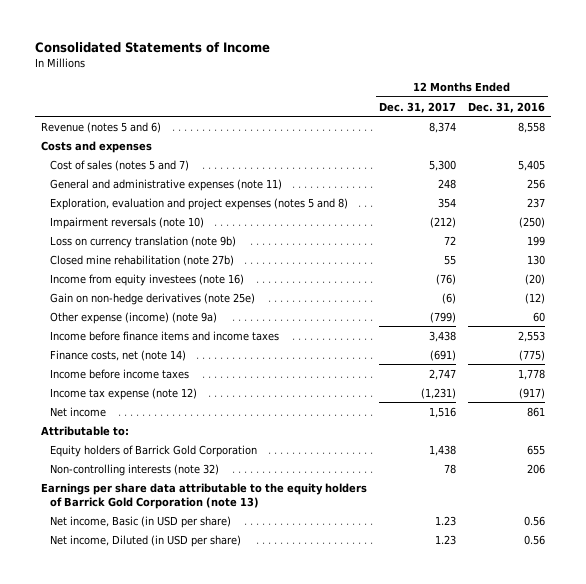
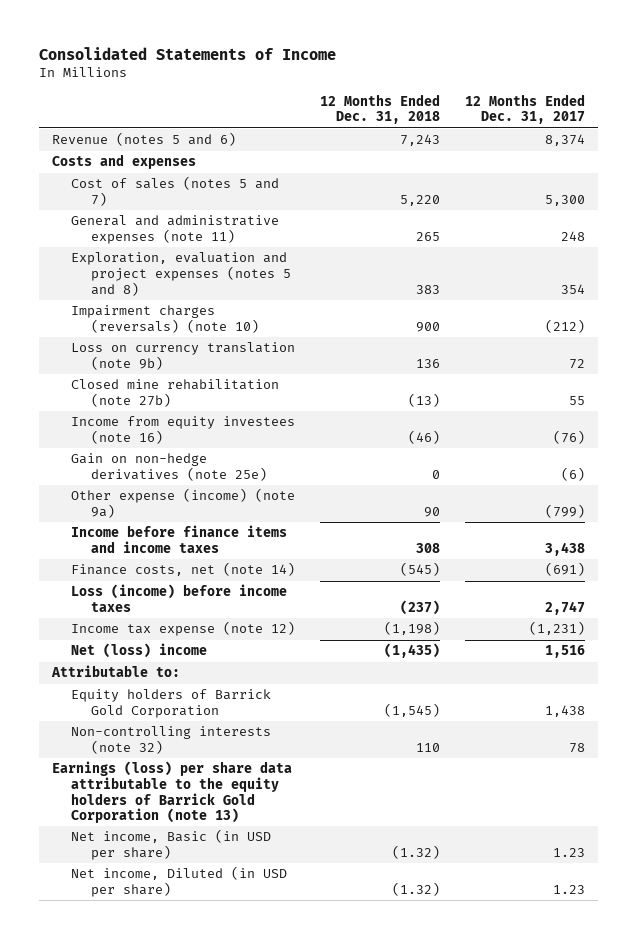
[468,101,546,113] Dec. 31, 2016 -> none
none -> [320,93,441,125] 12 Months Ended Dec. 31, 2018
[50,216,205,229] Impairment reversals (note 10) -> [71,305,259,333] Impairment charges (reversals) (note 10)
[50,368,190,379] Income before income taxes -> [71,584,288,612] Loss (income) before income taxes
[50,406,107,417] Net income -> [71,643,208,659] Net (loss) income
[41,482,368,509] Earnings per share data attributable to the equity holders of Barrick Gold Corporation (note 13) -> [51,761,292,824] Earnings (loss) per share data attributable to the equity holders of Barrick Gold Corporation (note 13)

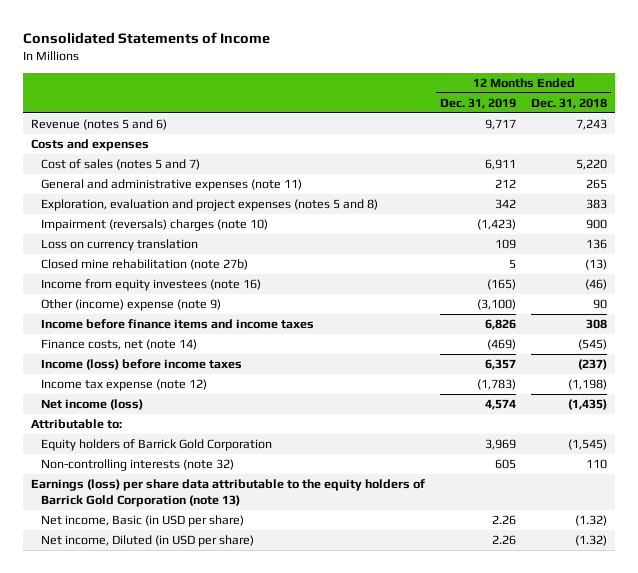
[465,93,586,125] 12 Months Ended Dec. 31, 2017 -> none
none -> [439,98,516,110] Dec. 31, 2019
[71,305,259,333] Impairment charges (reversals) (note 10) -> [41,219,269,232] Impairment (reversals) charges (note 10)
[71,342,296,370] Loss on currency translation (note 9b) -> [41,239,199,252] Loss on currency translation
[71,453,267,481] Gain on non-hedge derivatives (note 25e) -> none
[71,488,296,518] Other expense (income) (note 9a) -> [41,299,222,312] Other (income) expense (note 9)
[71,584,288,612] Loss (income) before income taxes -> [41,359,243,371] Income (loss) before income taxes
[71,643,208,659] Net (loss) income -> [41,399,144,411] Net income (loss)

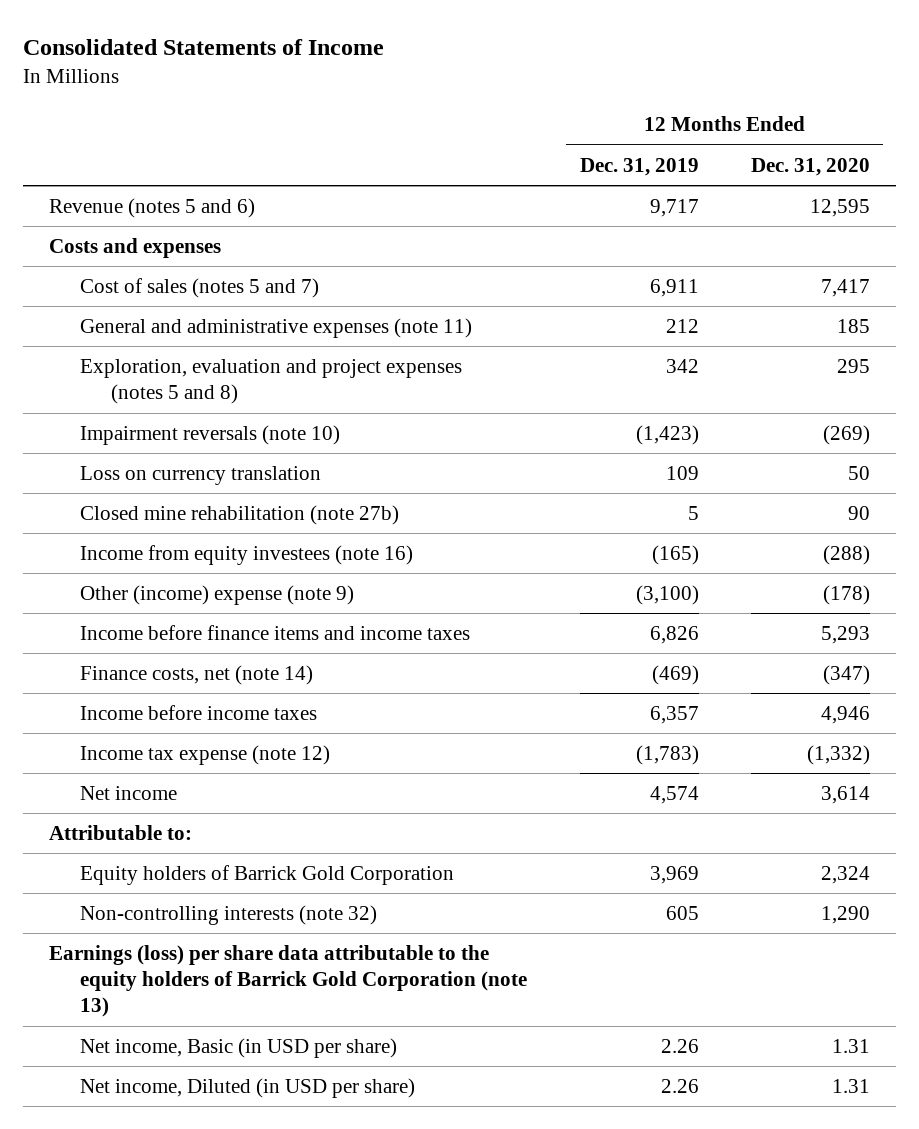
[531,98,608,110] Dec. 31, 2018 -> none
none -> [750,157,870,176] Dec. 31, 2020
[41,219,269,232] Impairment (reversals) charges (note 10) -> [80,424,341,445] Impairment reversals (note 10)
[41,359,243,371] Income (loss) before income taxes -> [80,704,318,720] Income before income taxes
[41,399,144,411] Net income (loss) -> [80,785,178,800] Net income

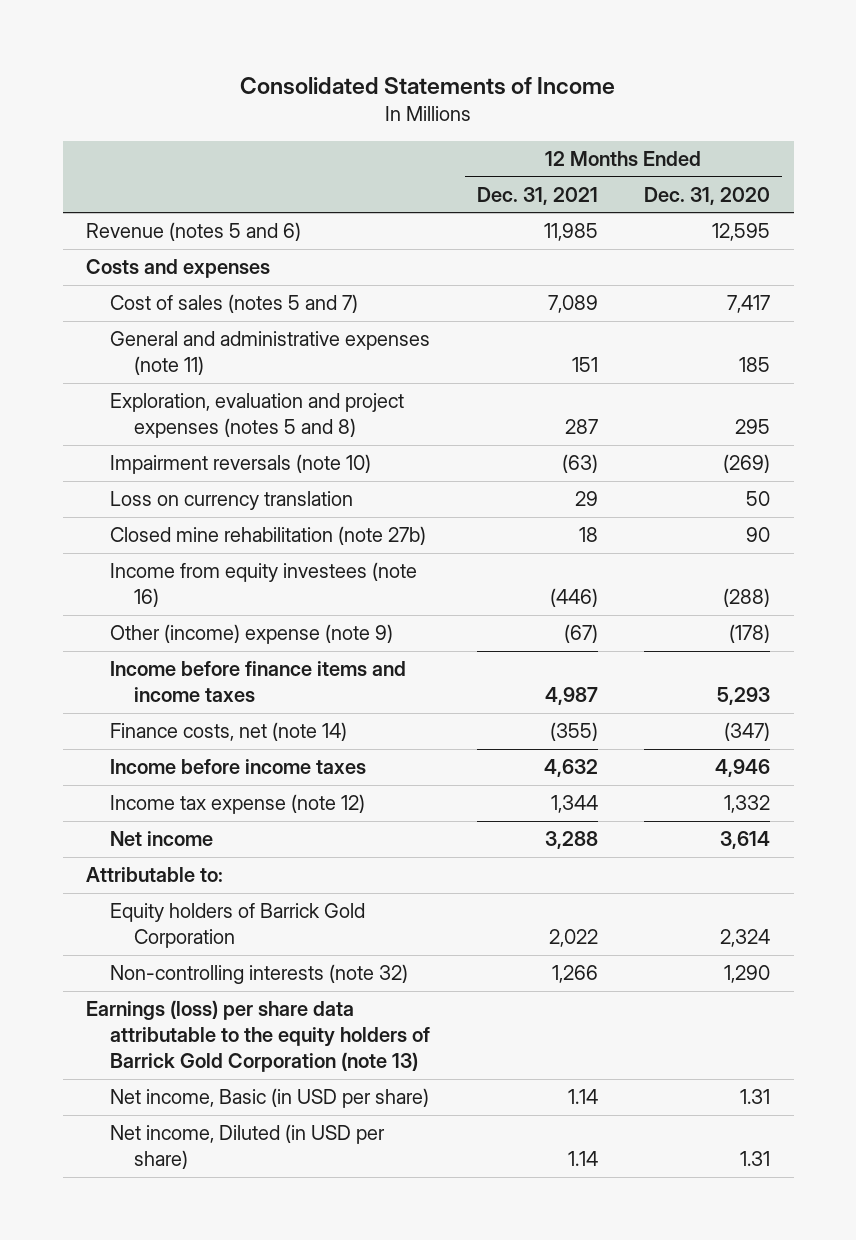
[579,157,699,176] Dec. 31, 2019 -> none
none -> [476,186,598,205] Dec. 31, 2021
[806,744,870,765] (1,332) -> [724,795,771,814] 1,332

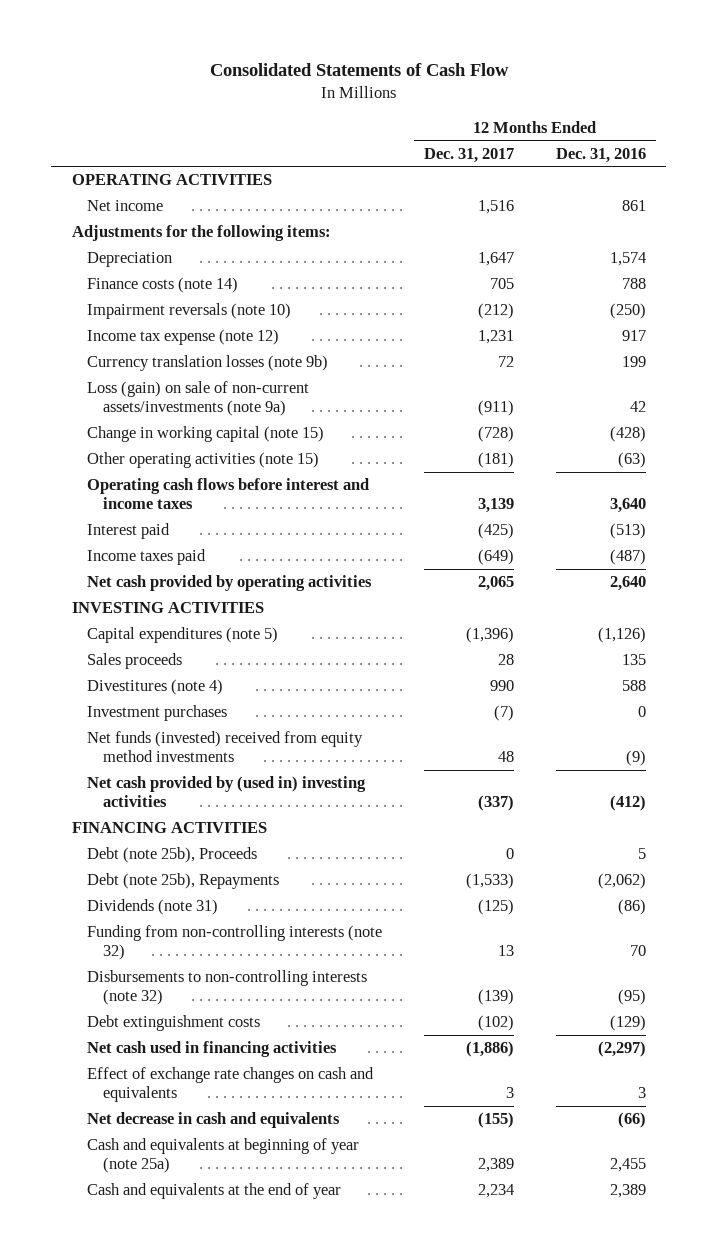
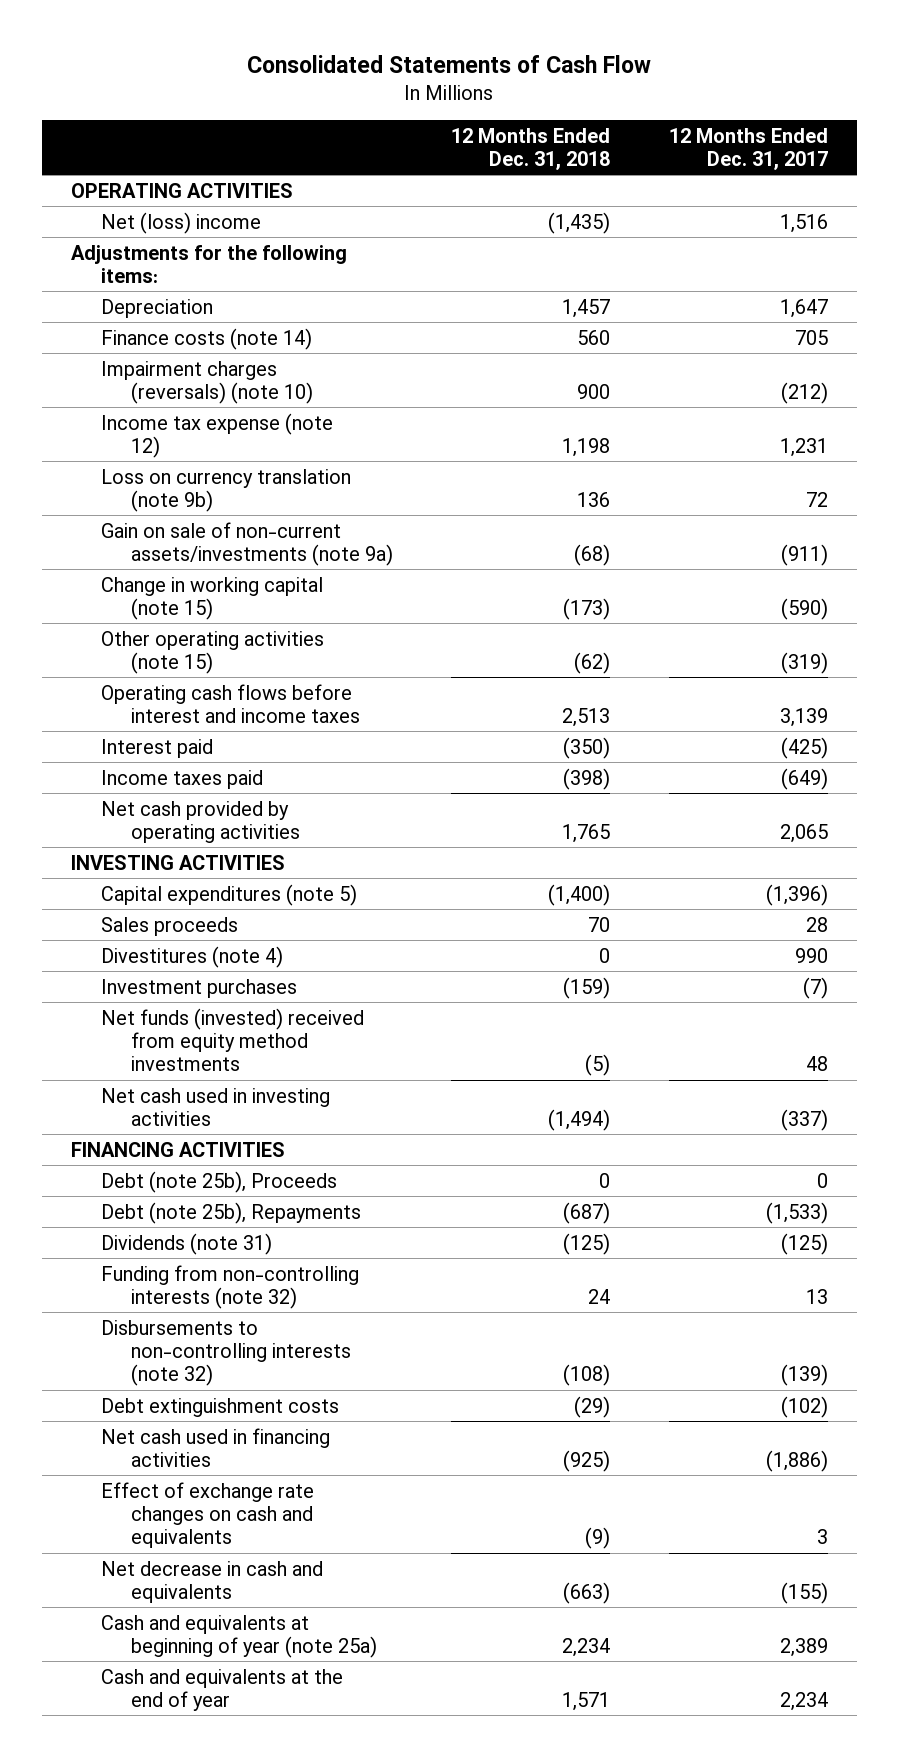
[555,147,646,163] Dec. 31, 2016 -> none
none -> [451,127,611,171] 12 Months Ended Dec. 31, 2018
[87,200,164,212] Net income -> [100,211,261,234] Net (loss) income
[87,303,292,320] Impairment reversals (note 10) -> [100,360,313,404] Impairment charges (reversals) (note 10)
[87,355,329,372] Currency translation losses (note 9b) -> [100,468,351,512] Loss on currency translation (note 9b)
[87,381,310,417] Loss (gain) on sale of non-current assets/investments (note 9a) -> [100,521,393,566] Gain on sale of non-current assets/investments (note 9a)
[477,426,514,443] (728) -> [780,597,828,620] (590)
[477,452,514,469] (181) -> [780,651,828,674] (319)
[87,776,367,808] Net cash provided by (used in) investing activities -> [100,1087,330,1126] Net cash used in investing activities

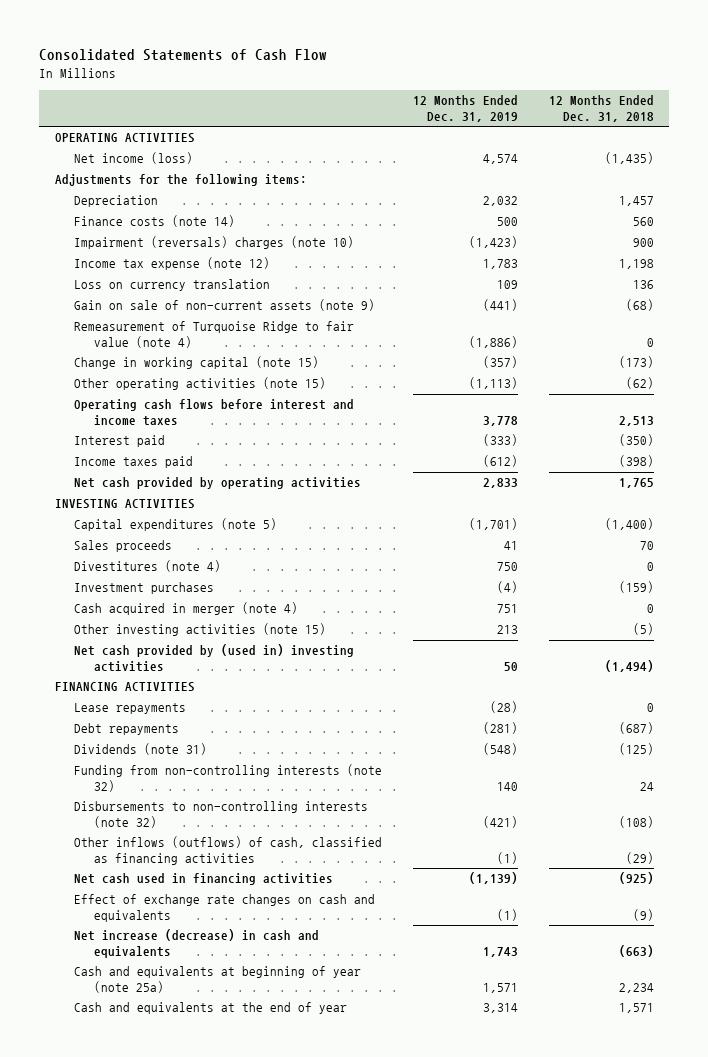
[668,127,828,171] 12 Months Ended Dec. 31, 2017 -> none
none -> [412,95,518,123] 12 Months Ended Dec. 31, 2019
[100,211,261,234] Net (loss) income -> [74,152,194,165] Net income (loss)
[100,360,313,404] Impairment charges (reversals) (note 10) -> [74,236,355,250] Impairment (reversals) charges (note 10)
[100,468,351,512] Loss on currency translation (note 9b) -> [74,279,271,292] Loss on currency translation
[100,521,393,566] Gain on sale of non-current assets/investments (note 9a) -> [74,299,376,312] Gain on sale of non-current assets (note 9)
none -> [74,321,355,349] Remeasurement of Turquoise Ridge to fair value (note 4)
[100,1007,364,1072] Net funds (invested) received from equity method investments -> none
none -> [74,602,299,616] Cash acquired in merger (note 4)
none -> [74,623,327,637] Other investing activities (note 15)
[100,1087,330,1126] Net cash used in investing activities -> [74,644,355,673] Net cash provided by (used in) investing activities
[100,1170,337,1193] Debt (note 25b), Proceeds -> none
none -> [74,703,187,715] Lease repayments
[100,1201,361,1224] Debt (note 25b), Repayments -> [74,723,180,736] Debt repayments
[100,1397,339,1417] Debt extinguishment costs -> none
none -> [74,836,383,866] Other inflows (outflows) of cash, classified as financing activities
[100,1560,323,1603] Net decrease in cash and equivalents -> [74,929,320,959] Net increase (decrease) in cash and equivalents

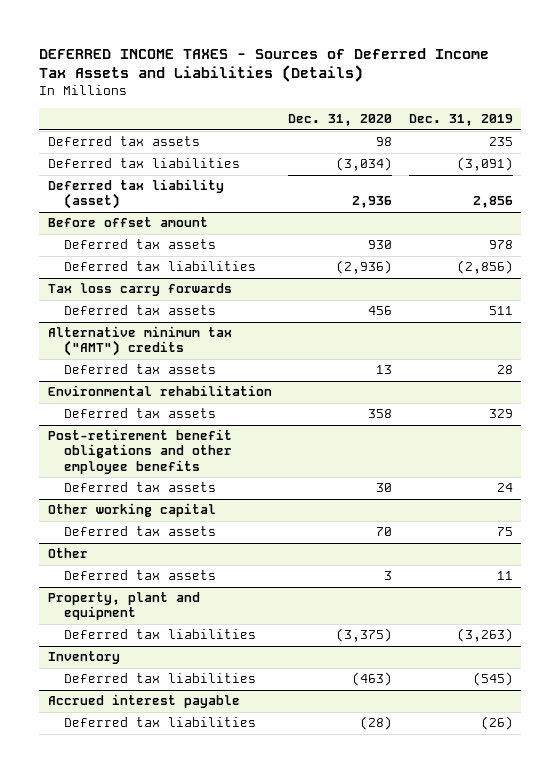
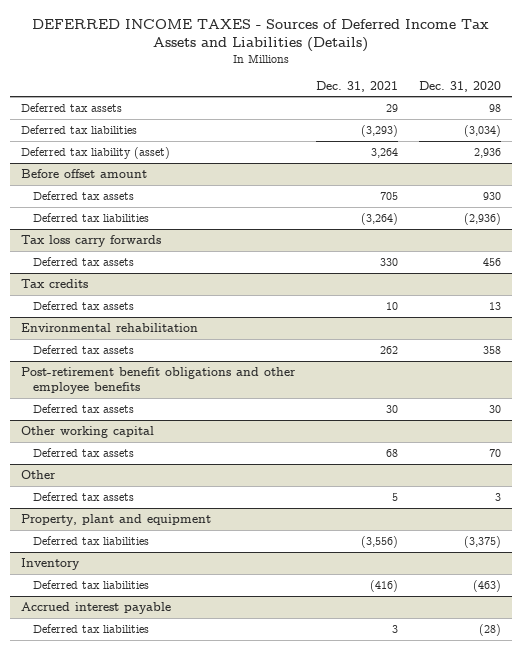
[408,114,513,127] Dec. 31, 2019 -> none
none -> [316,80,399,92] Dec. 31, 2021
[47,326,232,357] Alternative minimum tax ("AMT") credits -> [20,278,88,288] Tax credits

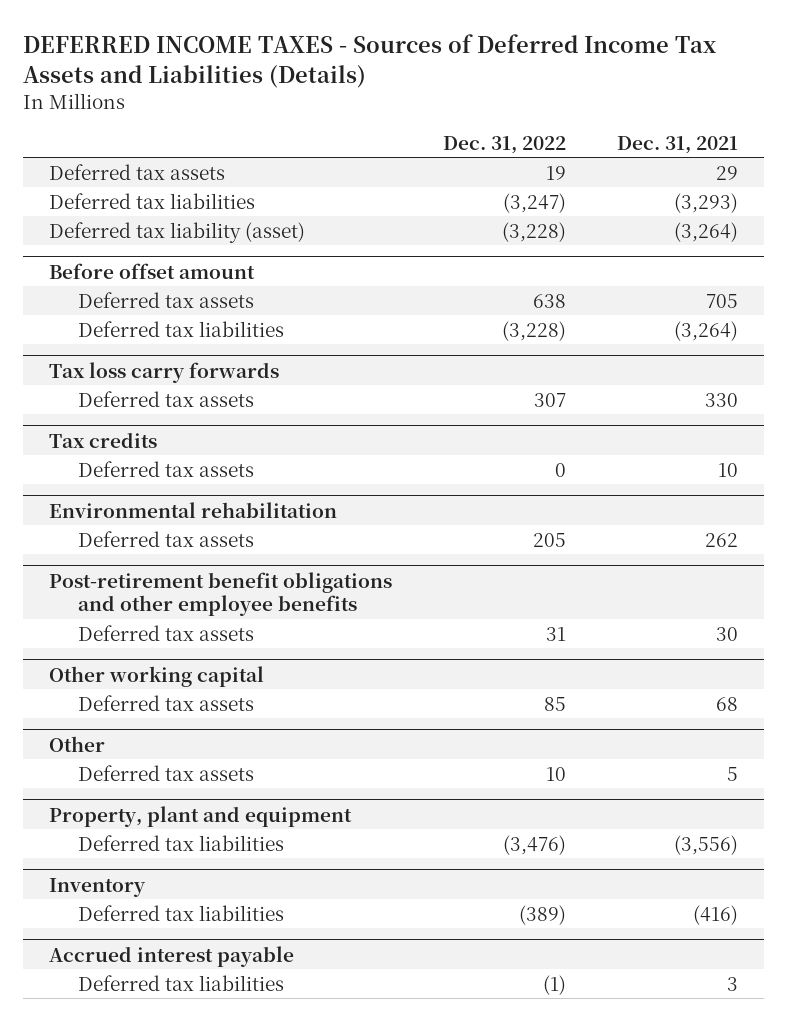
[419,80,502,92] Dec. 31, 2020 -> none
none -> [443,135,567,154] Dec. 31, 2022
[371,147,399,158] 3,264 -> [674,221,739,242] (3,264)

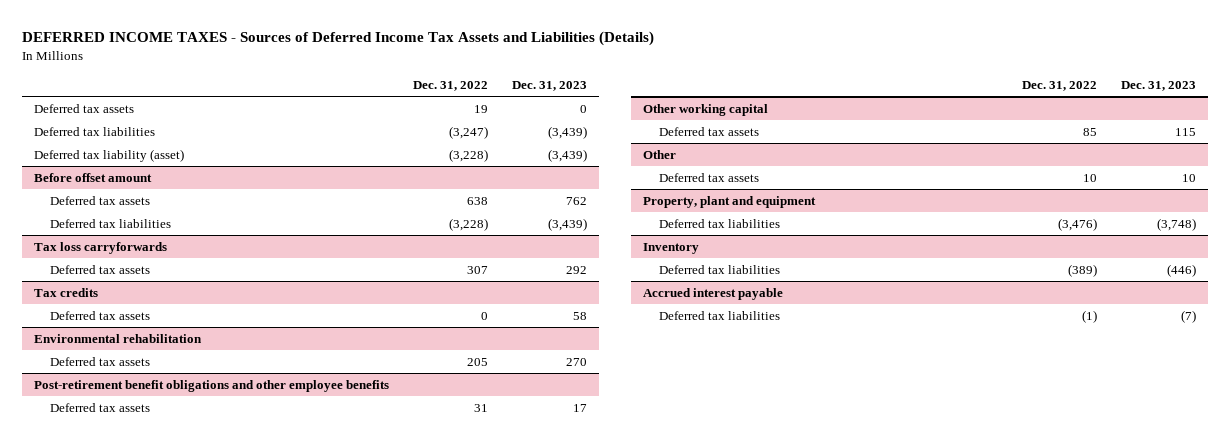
[617,135,739,154] Dec. 31, 2021 -> none
none -> [511,80,587,91] Dec. 31, 2023
[48,361,279,383] Tax loss carry forwards -> [33,241,167,254] Tax loss carryforwards

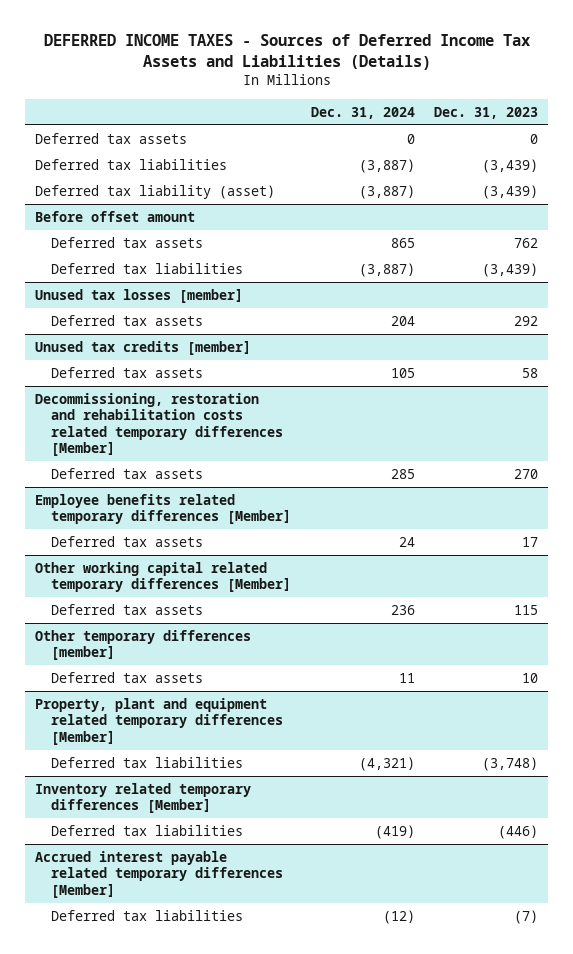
[412,80,488,91] Dec. 31, 2022 -> none
none -> [310,106,415,119] Dec. 31, 2024
[33,241,167,254] Tax loss carryforwards -> [34,288,243,303] Unused tax losses [member]
[33,287,98,297] Tax credits -> [34,340,251,355] Unused tax credits [member]
[33,333,202,343] Environmental rehabilitation -> [34,392,283,457] Decommissioning, restoration and rehabilitation costs related temporary differences [Member]
[33,379,389,392] Post-retirement benefit obligations and other employee benefits -> [34,493,291,525] Employee benefits related temporary differences [Member]
[643,103,769,116] Other working capital -> [34,561,291,593] Other working capital related temporary differences [Member]
[643,149,677,159] Other -> [34,629,251,661] Other temporary differences [member]
[643,195,817,208] Property, plant and equipment -> [34,697,283,745] Property, plant and equipment related temporary differences [Member]
[643,242,700,254] Inventory -> [34,782,251,814] Inventory related temporary differences [Member]
[643,287,784,300] Accrued interest payable -> [34,850,283,898] Accrued interest payable related temporary differences [Member]

